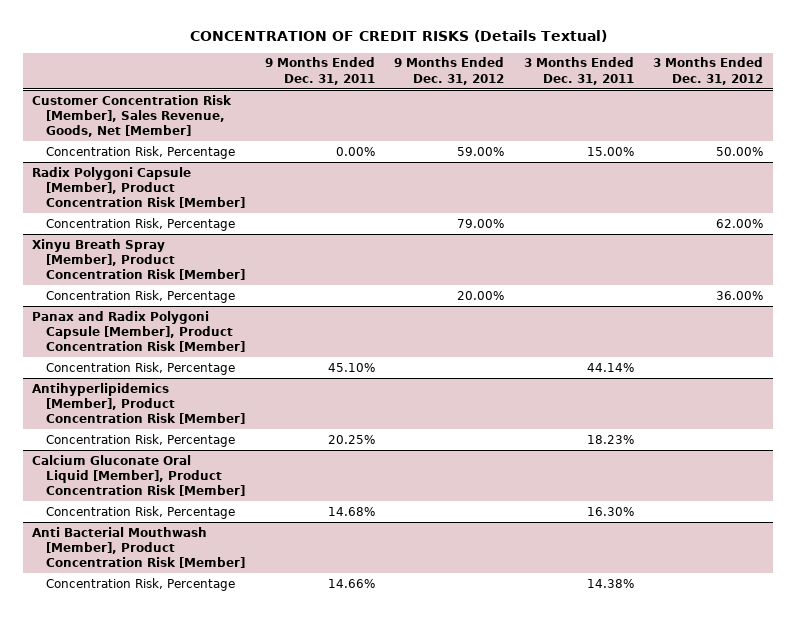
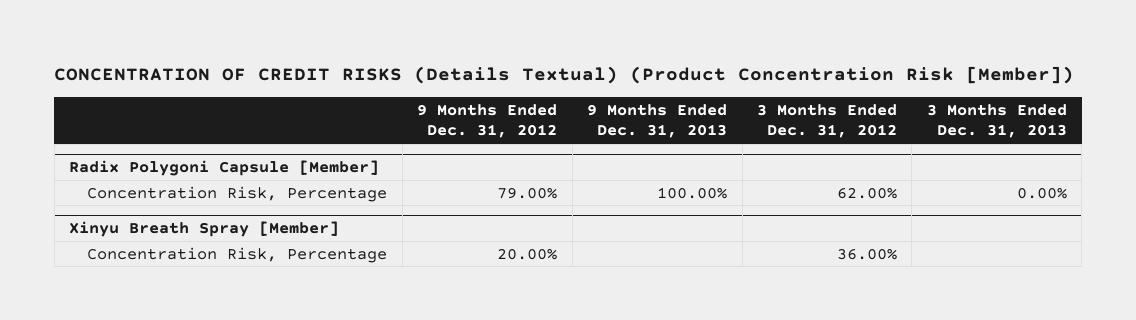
[189,30,607,43] CONCENTRATION OF CREDIT RISKS (Details Textual) -> [54,66,1075,85] CONCENTRATION OF CREDIT RISKS (Details Textual) (Product Concentration Risk [Member])
[264,57,375,85] 9 Months Ended Dec. 31, 2011 -> none
[523,57,634,85] 3 Months Ended Dec. 31, 2011 -> none
none -> [587,103,728,139] 9 Months Ended Dec. 31, 2013
none -> [926,103,1067,139] 3 Months Ended Dec. 31, 2013
[32,94,233,137] Customer Concentration Risk [Member], Sales Revenue, Goods, Net [Member] -> none
[46,145,236,159] Concentration Risk, Percentage -> none
[32,166,246,208] Radix Polygoni Capsule [Member], Product Concentration Risk [Member] -> [69,160,380,177] Radix Polygoni Capsule [Member]
[32,238,246,280] Xinyu Breath Spray [Member], Product Concentration Risk [Member] -> [69,221,340,238] Xinyu Breath Spray [Member]
[32,310,246,352] Panax and Radix Polygoni Capsule [Member], Product Concentration Risk [Member] -> none
[46,361,236,375] Concentration Risk, Percentage -> none
[32,382,246,424] Antihyperlipidemics [Member], Product Concentration Risk [Member] -> none
[46,433,236,447] Concentration Risk, Percentage -> none
[32,454,246,496] Calcium Gluconate Oral Liquid [Member], Product Concentration Risk [Member] -> none
[46,505,236,519] Concentration Risk, Percentage -> none
[32,526,246,568] Anti Bacterial Mouthwash [Member], Product Concentration Risk [Member] -> none
[46,577,236,591] Concentration Risk, Percentage -> none

